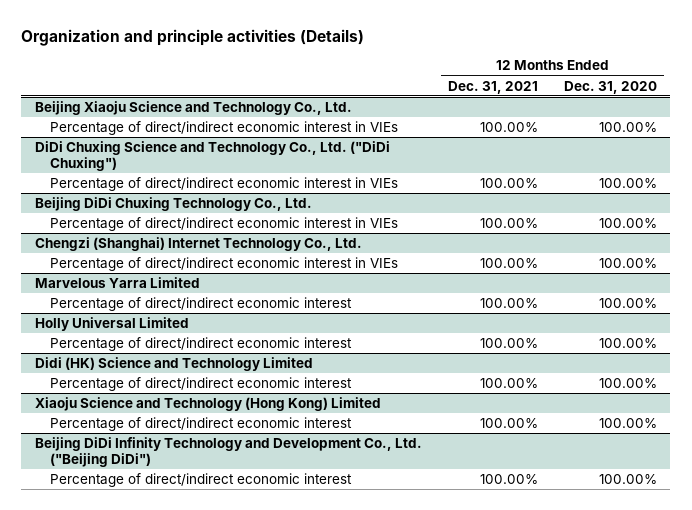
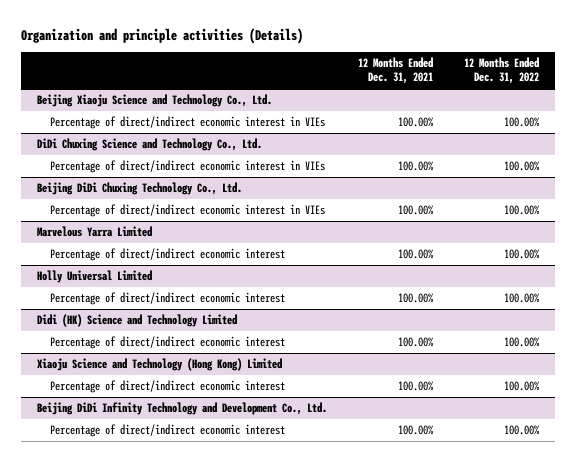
[564,80,658,94] Dec. 31, 2020 -> none
none -> [463,57,539,85] 12 Months Ended Dec. 31, 2022
[34,141,390,171] DiDi Chuxing Science and Technology Co., Ltd. ("DiDi Chuxing") -> [36,138,262,152] DiDi Chuxing Science and Technology Co., Ltd.
[34,237,362,252] Chengzi (Shanghai) Internet Technology Co., Ltd. -> none
[50,257,399,272] Percentage of direct/indirect economic interest in VIEs -> none
[34,437,422,467] Beijing DiDi Infinity Technology and Development Co., Ltd. ("Beijing DiDi") -> [36,402,327,416] Beijing DiDi Infinity Technology and Development Co., Ltd.

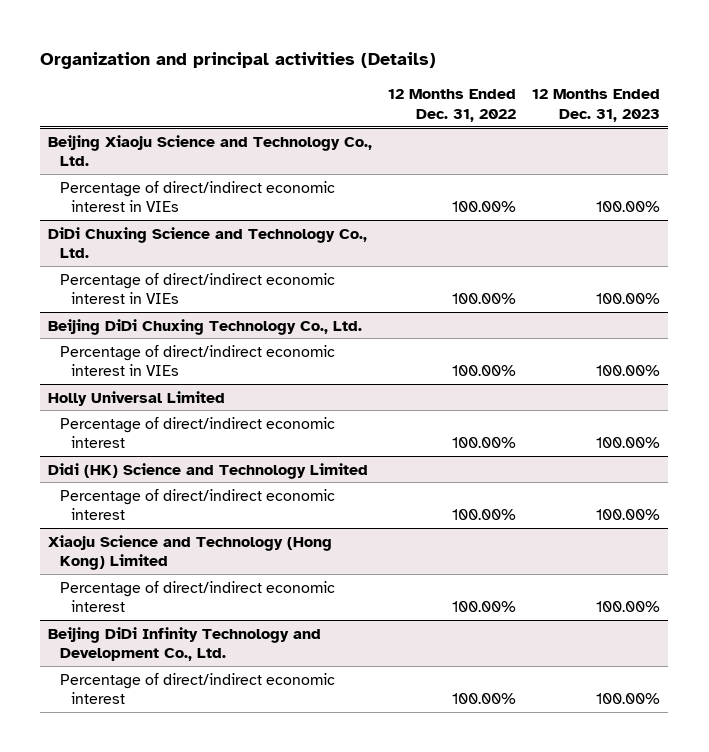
[21,27,304,44] Organization and principle activities (Details) -> [40,51,437,69] Organization and principal activities (Details)
[357,57,433,85] 12 Months Ended Dec. 31, 2021 -> none
none -> [532,89,661,122] 12 Months Ended Dec. 31, 2023
[36,226,152,238] Marvelous Yarra Limited -> none
[49,248,285,262] Percentage of direct/indirect economic interest -> none

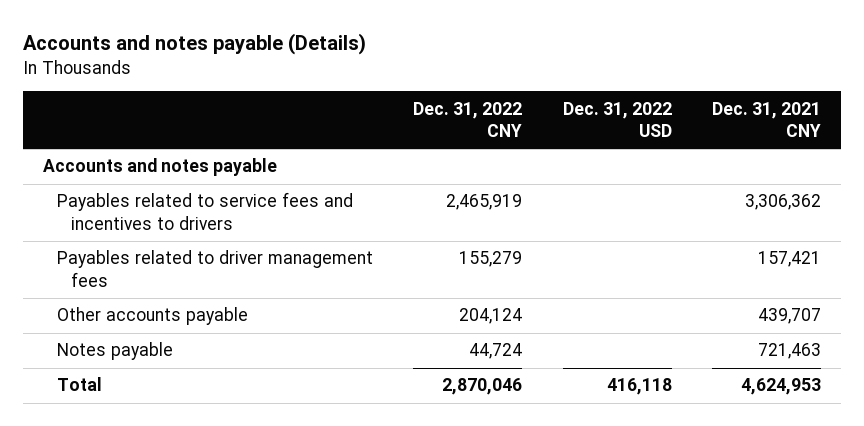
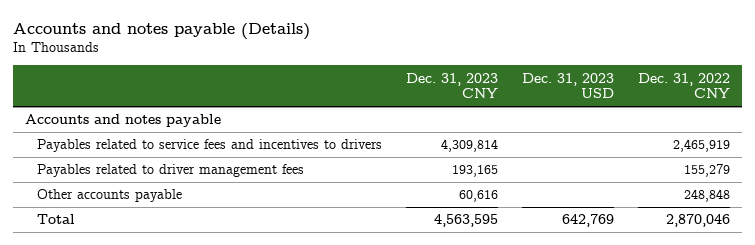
[562,101,672,138] Dec. 31, 2022 USD -> none
[711,101,821,138] Dec. 31, 2021 CNY -> none
none -> [405,72,498,99] Dec. 31, 2023 CNY
none -> [521,72,614,99] Dec. 31, 2023 USD
[57,342,174,361] Notes payable -> none
[459,308,523,325] 204,124 -> [683,189,730,203] 248,848

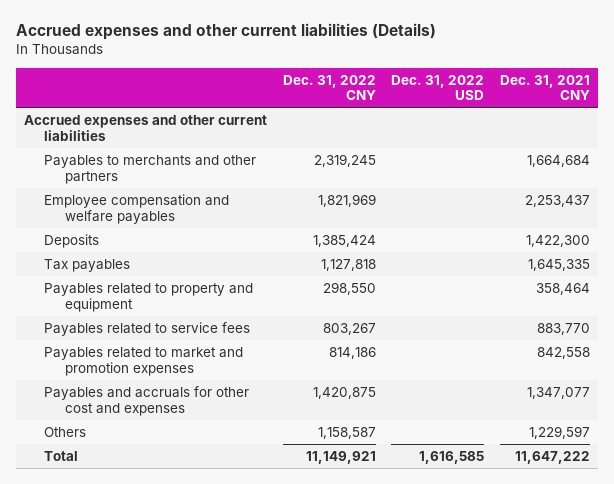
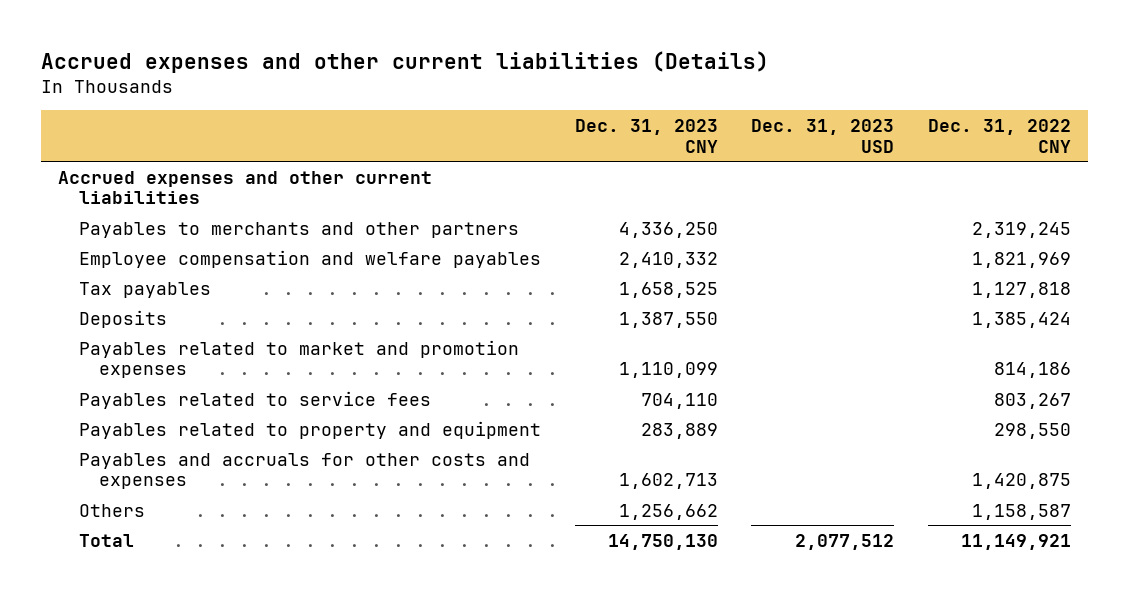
[391,74,485,101] Dec. 31, 2022 USD -> none
[500,74,591,101] Dec. 31, 2021 CNY -> none
none -> [574,118,718,153] Dec. 31, 2023 CNY
none -> [751,118,895,153] Dec. 31, 2023 USD
[44,234,100,249] Deposits -> [78,309,167,328] Deposits
[44,322,251,337] Payables related to service fees -> [78,390,431,409] Payables related to service fees
[44,283,254,312] Payables related to property and equipment -> [78,420,541,439] Payables related to property and equipment
[44,386,250,416] Payables and accruals for other cost and expenses -> [78,452,530,490] Payables and accruals for other costs and expenses

